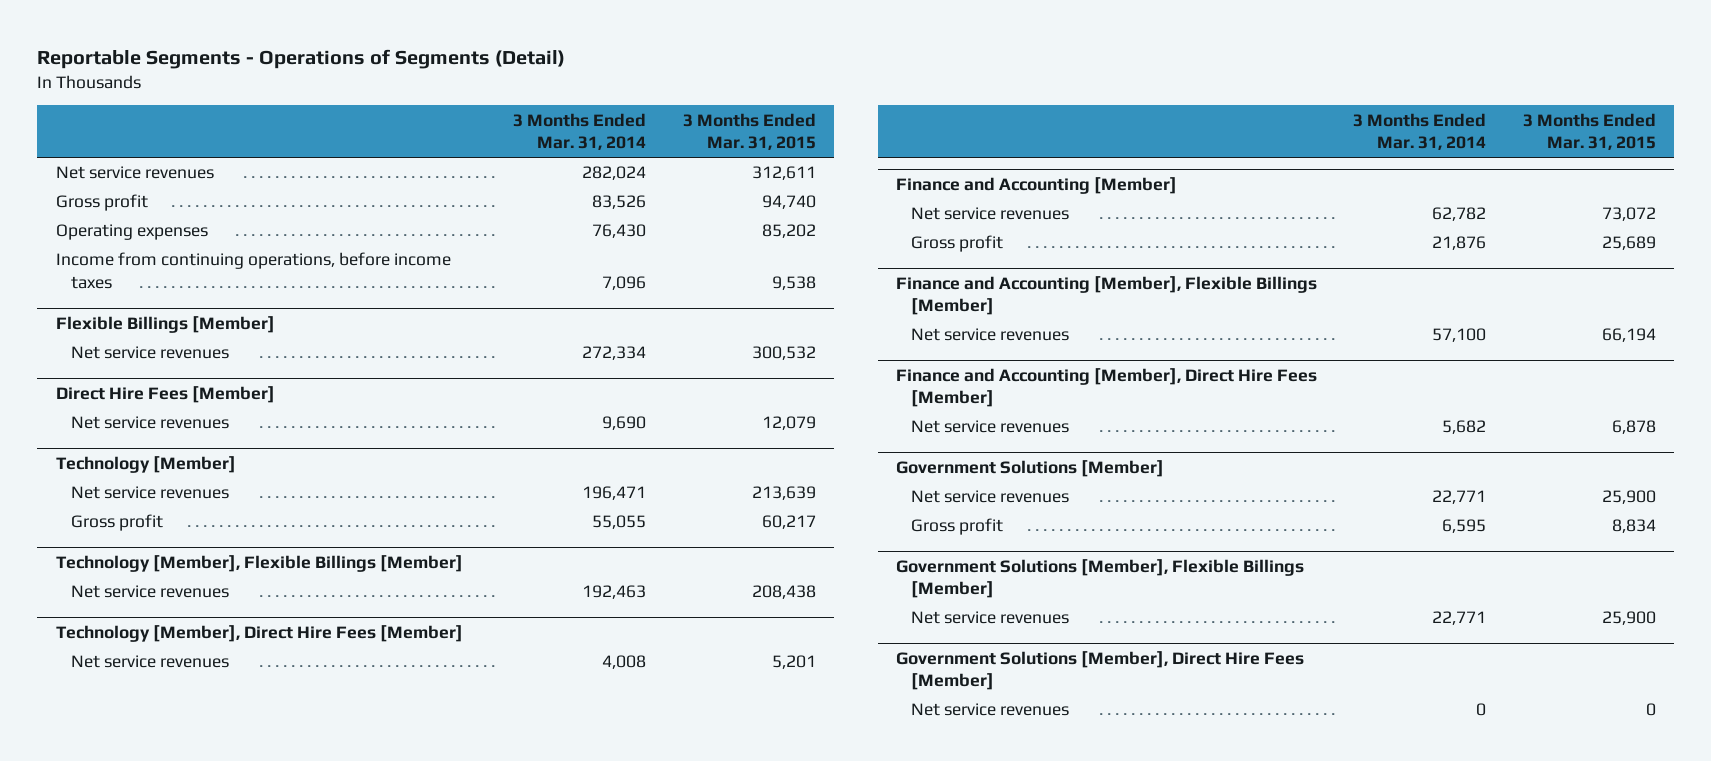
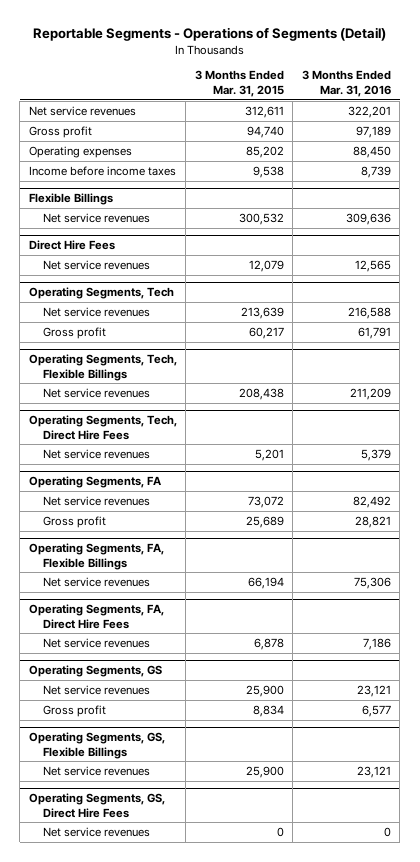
[513,112,647,151] 3 Months Ended Mar. 31, 2014 -> none
none -> [301,70,391,97] 3 Months Ended Mar. 31, 2016
[55,252,451,289] Income from continuing operations, before income taxes -> [28,165,176,176] Income before income taxes
[55,315,275,333] Flexible Billings [Member] -> [28,193,113,206] Flexible Billings
[55,385,275,403] Direct Hire Fees [Member] -> [28,240,115,251] Direct Hire Fees
[55,455,236,473] Technology [Member] -> none
none -> [28,287,174,300] Operating Segments, Tech
[55,554,463,572] Technology [Member], Flexible Billings [Member] -> none
none -> [28,354,177,381] Operating Segments, Tech, Flexible Billings
[55,624,463,642] Technology [Member], Direct Hire Fees [Member] -> none
none -> [28,415,177,440] Operating Segments, Tech, Direct Hire Fees
[895,176,1177,194] Finance and Accounting [Member] -> none
none -> [28,476,162,489] Operating Segments, FA
[895,275,1317,315] Finance and Accounting [Member], Flexible Billings [Member] -> none
none -> [28,543,164,570] Operating Segments, FA, Flexible Billings
[895,367,1317,407] Finance and Accounting [Member], Direct Hire Fees [Member] -> none
none -> [28,604,164,629] Operating Segments, FA, Direct Hire Fees
[895,459,1164,477] Government Solutions [Member] -> none
none -> [28,665,162,678] Operating Segments, GS
[895,558,1304,598] Government Solutions [Member], Flexible Billings [Member] -> none
none -> [28,732,165,759] Operating Segments, GS, Flexible Billings
[895,650,1304,690] Government Solutions [Member], Direct Hire Fees [Member] -> none
none -> [28,793,165,818] Operating Segments, GS, Direct Hire Fees

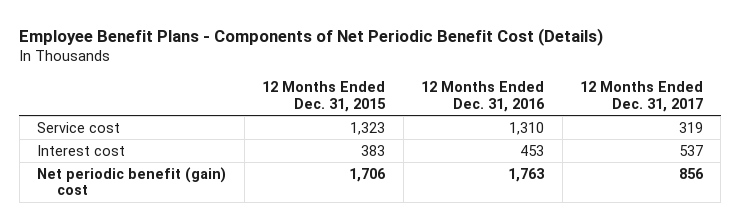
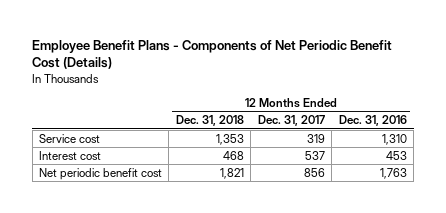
[262,81,387,113] 12 Months Ended Dec. 31, 2015 -> none
none -> [175,115,244,127] Dec. 31, 2018
[37,166,227,196] Net periodic benefit (gain) cost -> [38,167,162,180] Net periodic benefit cost

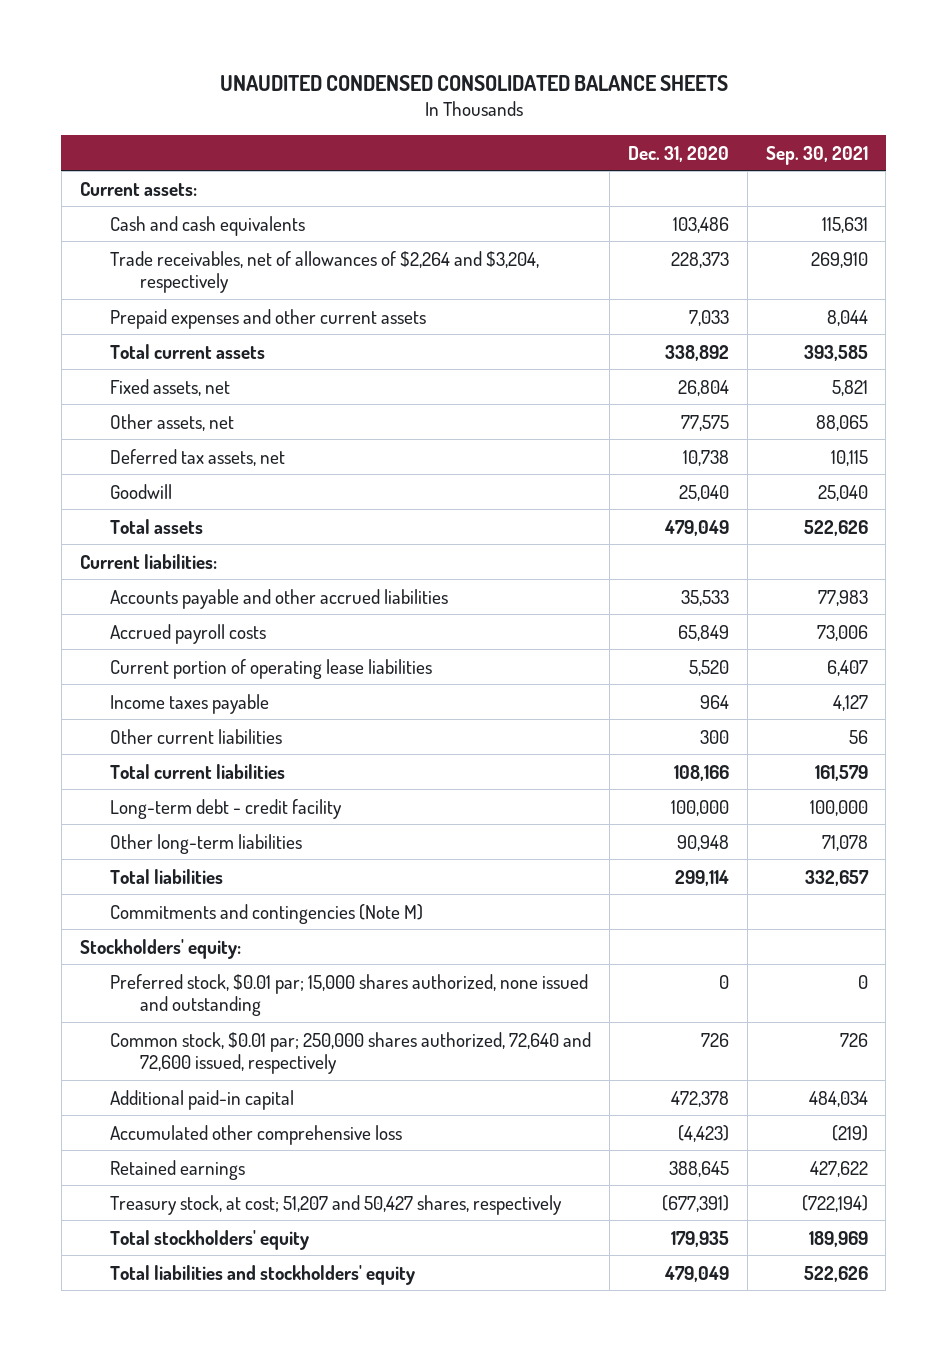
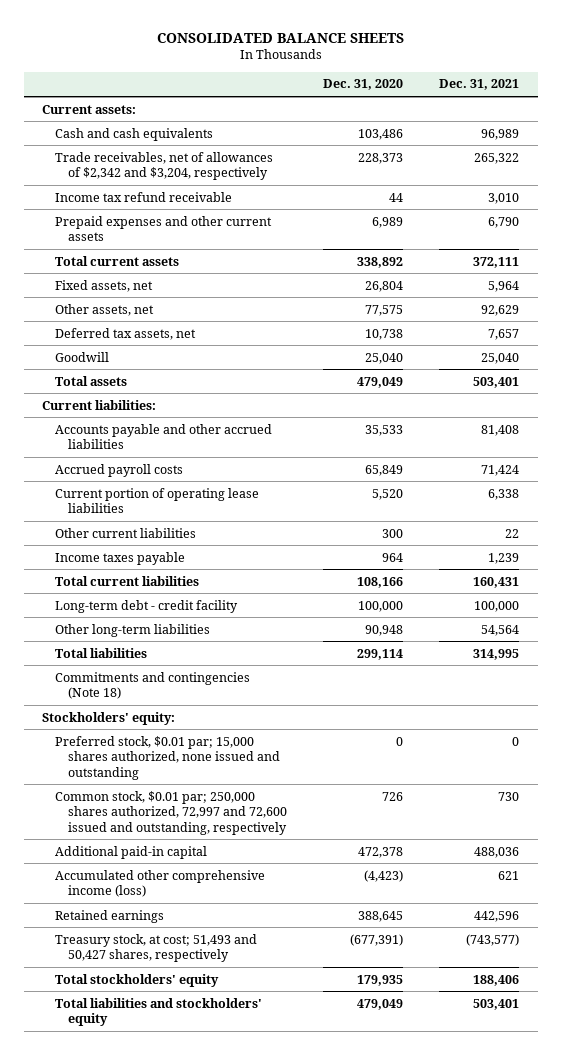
[219,74,728,91] UNAUDITED CONDENSED CONSOLIDATED BALANCE SHEETS -> [156,32,404,43] CONSOLIDATED BALANCE SHEETS
[765,145,868,165] Sep. 30, 2021 -> none
none -> [439,79,520,91] Dec. 31, 2021
[109,250,539,293] Trade receivables, net of allowances of $2,264 and $3,204, respectively -> [54,151,273,181] Trade receivables, net of allowances of $2,342 and $3,204, respectively
none -> [54,191,232,202] Income tax refund receivable
[688,309,729,326] 7,033 -> [371,216,403,228] 6,989
[109,693,269,714] Income taxes payable -> [54,551,185,565] Income taxes payable
[109,903,423,924] Commitments and contingencies (Note M) -> [54,671,250,700] Commitments and contingencies (Note 18)
[109,1031,591,1074] Common stock, $0.01 par; 250,000 shares authorized, 72,640 and 72,600 issued, respectively -> [54,790,287,835] Common stock, $0.01 par; 250,000 shares authorized, 72,997 and 72,600 issued and outstanding, respectively
[109,1124,402,1145] Accumulated other comprehensive loss -> [54,869,265,898] Accumulated other comprehensive income (loss)
[109,1194,562,1215] Treasury stock, at cost; 51,207 and 50,427 shares, respectively -> [54,933,257,963] Treasury stock, at cost; 51,493 and 50,427 shares, respectively

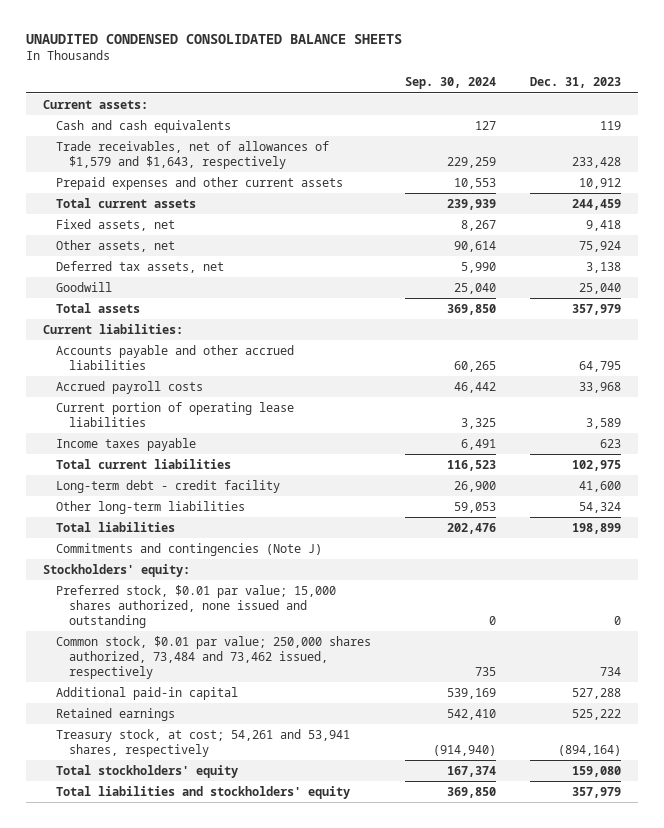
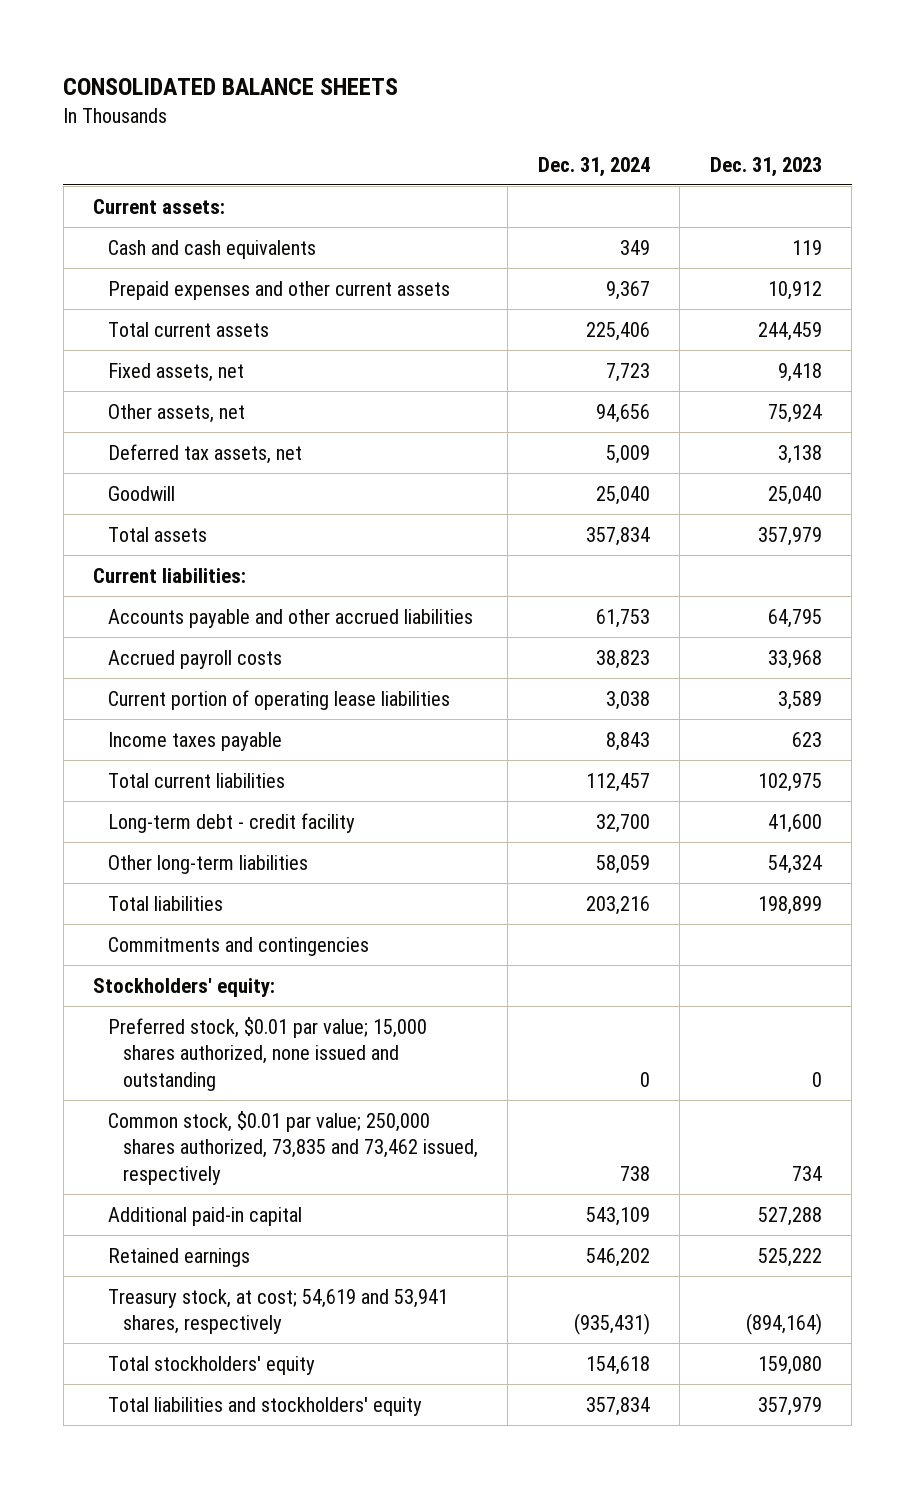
[25,34,402,45] UNAUDITED CONDENSED CONSOLIDATED BALANCE SHEETS -> [63,78,399,96] CONSOLIDATED BALANCE SHEETS
[405,77,497,90] Sep. 30, 2024 -> none
none -> [537,156,650,177] Dec. 31, 2024
[56,140,330,169] Trade receivables, net of allowances of $1,579 and $1,643, respectively -> none
[56,542,323,556] Commitments and contingencies (Note J) -> [107,936,369,956] Commitments and contingencies
[56,635,372,680] Common stock, $0.01 par value; 250,000 shares authorized, 73,484 and 73,462 issued, respectively -> [107,1110,478,1185] Common stock, $0.01 par value; 250,000 shares authorized, 73,835 and 73,462 issued, respectively
[56,728,351,757] Treasury stock, at cost; 54,261 and 53,941 shares, respectively -> [107,1288,448,1335] Treasury stock, at cost; 54,619 and 53,941 shares, respectively

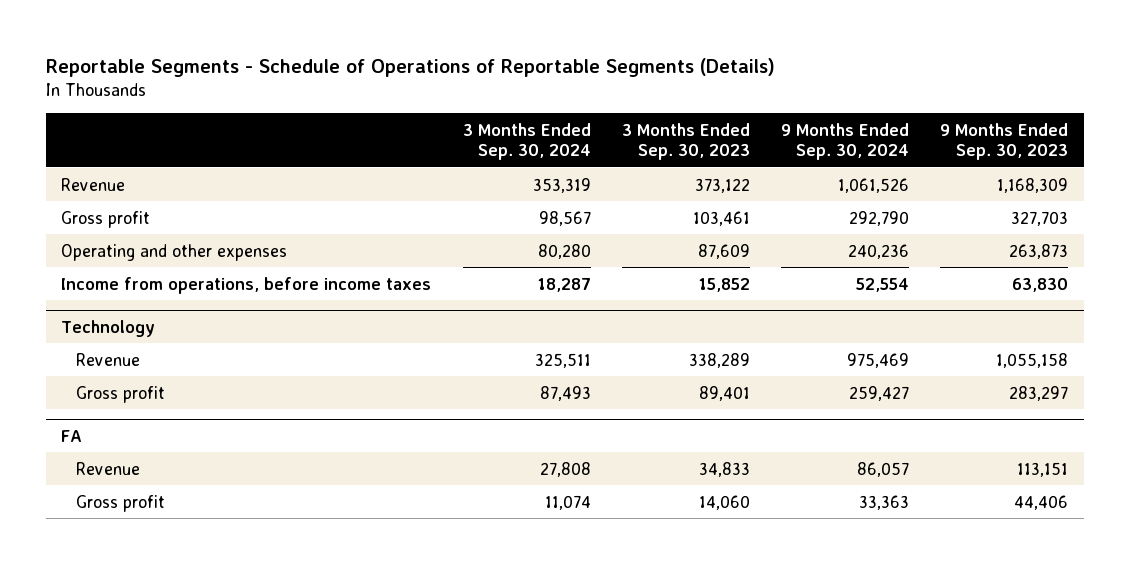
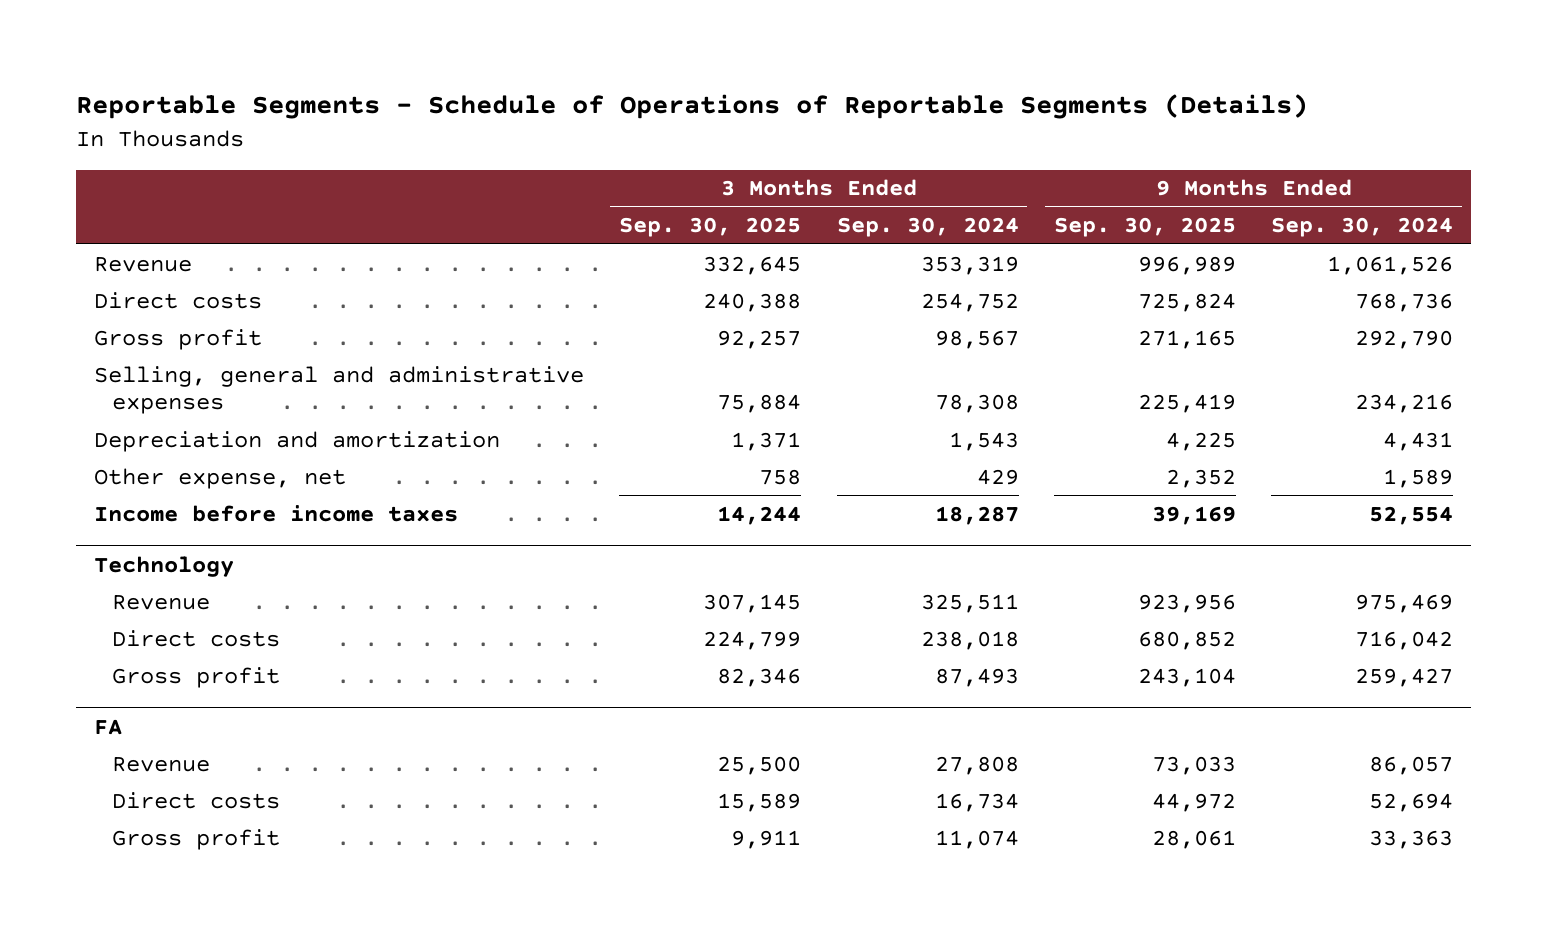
[621,122,750,161] 3 Months Ended Sep. 30, 2023 -> none
[940,122,1069,161] 9 Months Ended Sep. 30, 2023 -> none
none -> [619,217,802,238] Sep. 30, 2025
none -> [1053,217,1236,238] Sep. 30, 2025
none -> [93,291,262,309] Direct costs
[61,243,288,261] Operating and other expenses -> none
none -> [93,365,584,415] Selling, general and administrative expenses
none -> [93,430,500,452] Depreciation and amortization
none -> [93,467,346,489] Other expense, net
[61,276,432,294] Income from operations, before income taxes -> [93,504,458,522] Income before income taxes
none -> [111,629,280,647] Direct costs
none -> [111,791,280,809] Direct costs

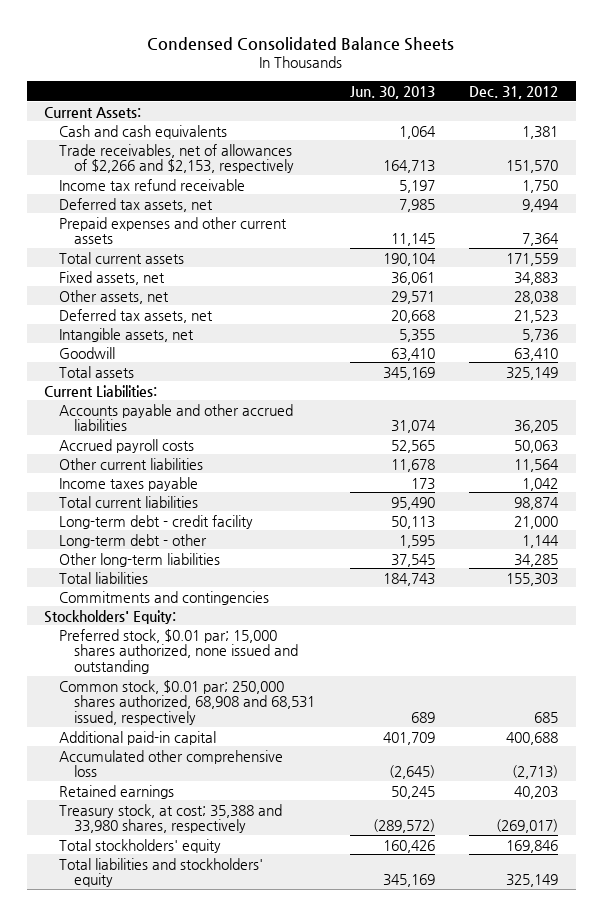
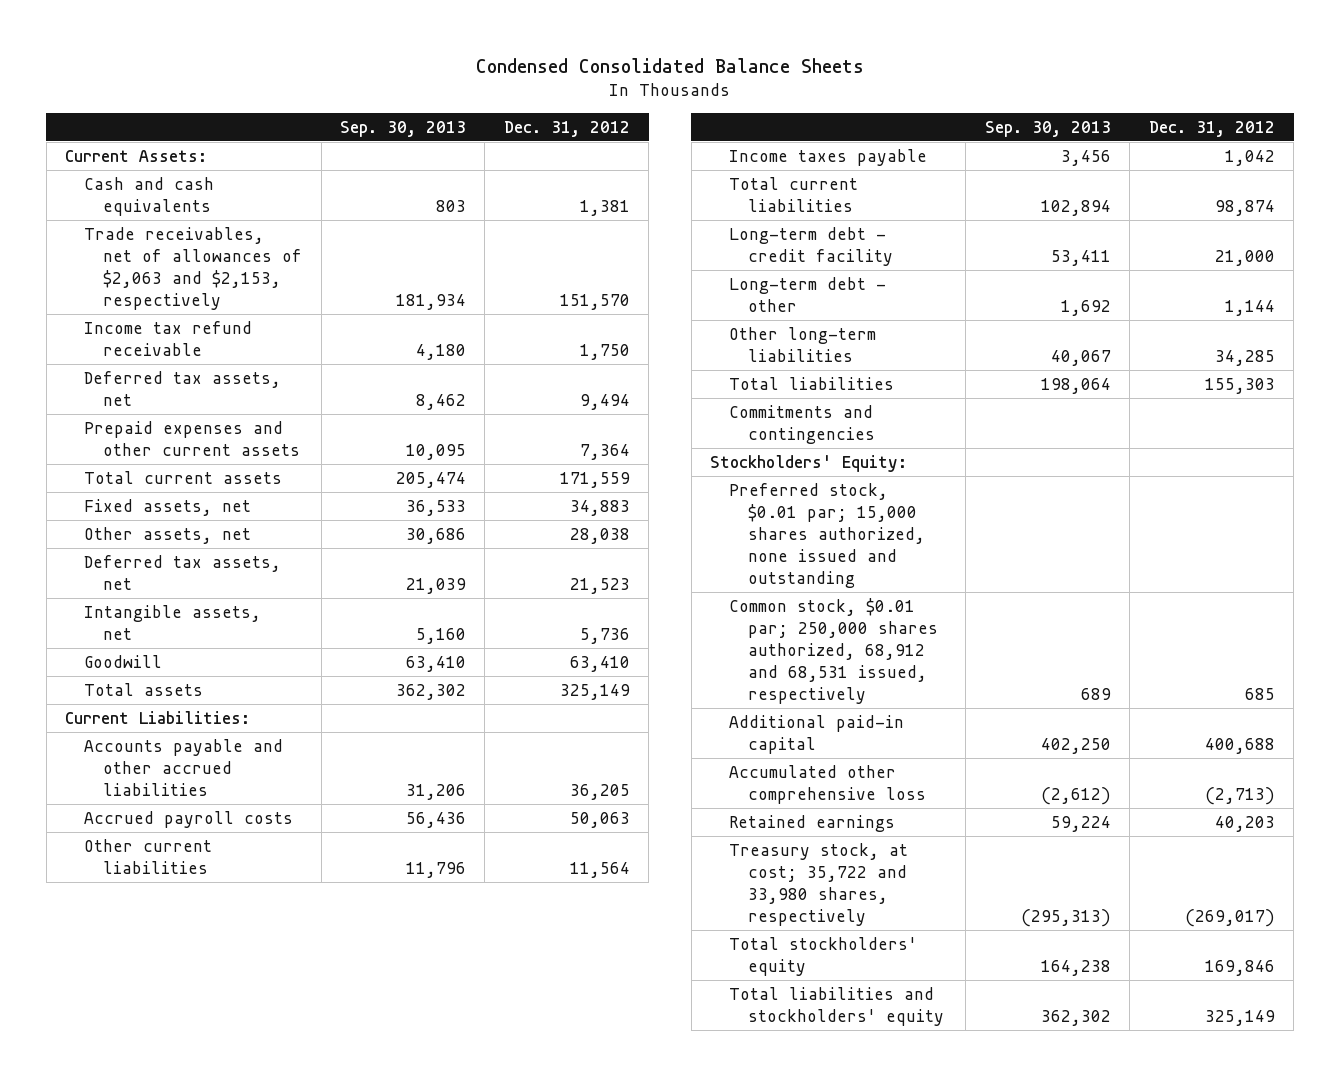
[349,85,435,99] Jun. 30, 2013 -> none
none -> [339,120,466,137] Sep. 30, 2013
[59,143,295,174] Trade receivables, net of allowances of $2,266 and $2,153, respectively -> [84,226,303,311] Trade receivables, net of allowances of $2,063 and $2,153, respectively
[59,679,316,726] Common stock, $0.01 par; 250,000 shares authorized, 68,908 and 68,531 issued, respectively -> [729,597,939,705] Common stock, $0.01 par; 250,000 shares authorized, 68,912 and 68,531 issued, respectively
[59,803,283,834] Treasury stock, at cost; 35,388 and 33,980 shares, respectively -> [729,842,909,927] Treasury stock, at cost; 35,722 and 33,980 shares, respectively

